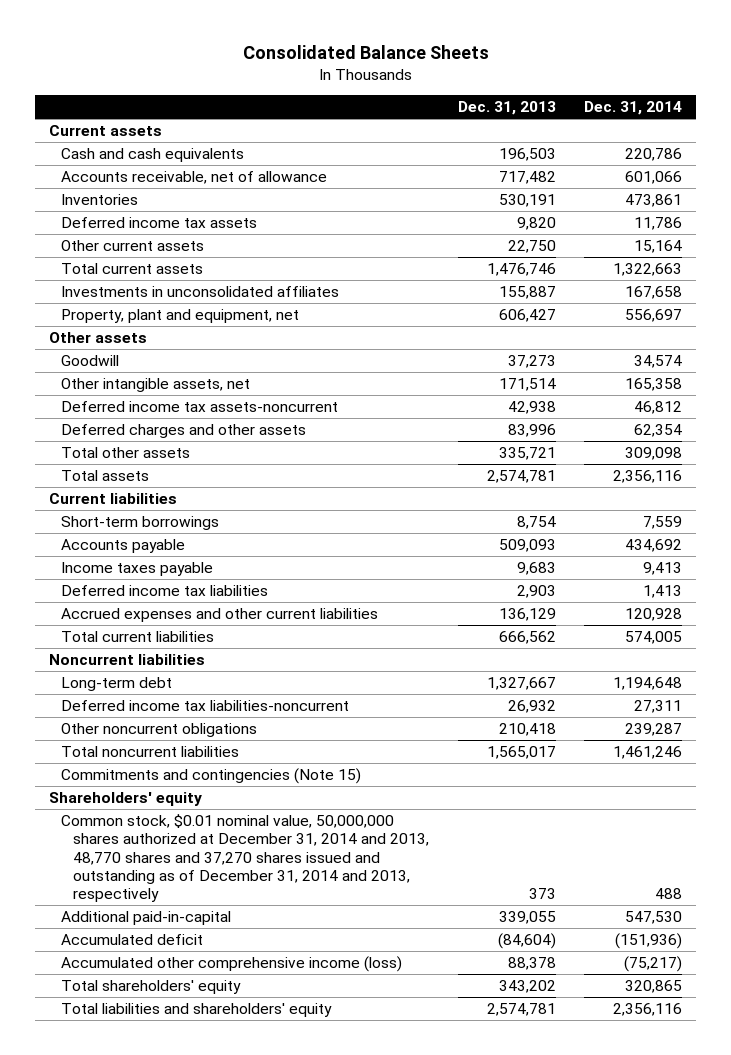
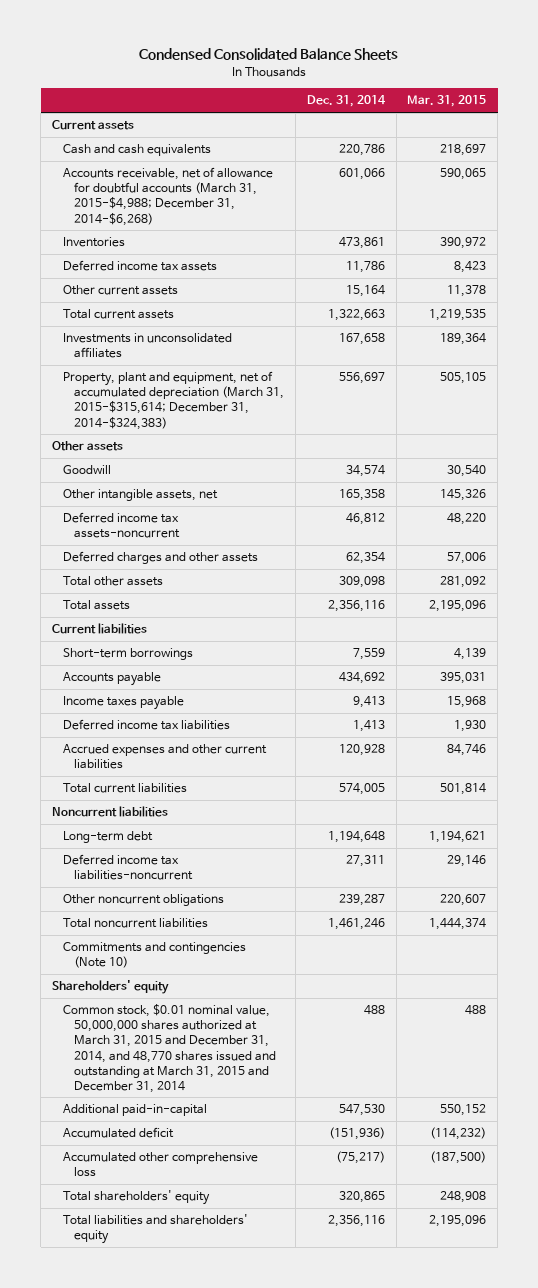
[242,45,489,60] Consolidated Balance Sheets -> [139,48,399,61] Condensed Consolidated Balance Sheets
[457,101,556,116] Dec. 31, 2013 -> none
none -> [407,95,487,108] Mar. 31, 2015
[61,170,328,184] Accounts receivable, net of allowance -> [62,167,273,226] Accounts receivable, net of allowance for doubtful accounts (March 31, 2015-$4,988; December 31, 2014-$6,268)
[61,308,300,323] Property, plant and equipment, net -> [62,371,284,430] Property, plant and equipment, net of accumulated depreciation (March 31, 2015-$315,614; December 31, 2014-$324,383)
[61,767,362,784] Commitments and contingencies (Note 15) -> [62,942,246,969] Commitments and contingencies (Note 10)
[61,813,430,903] Common stock, $0.01 nominal value, 50,000,000 shares authorized at December 31, 2014 and 2013, 48,770 shares and 37,270 shares issued and outstanding as of December 31, 2014 and 2013, respectively -> [62,1004,276,1093] Common stock, $0.01 nominal value, 50,000,000 shares authorized at March 31, 2015 and December 31, 2014, and 48,770 shares issued and outstanding at March 31, 2015 and December 31, 2014
[61,955,403,972] Accumulated other comprehensive income (loss) -> [62,1152,258,1178] Accumulated other comprehensive loss

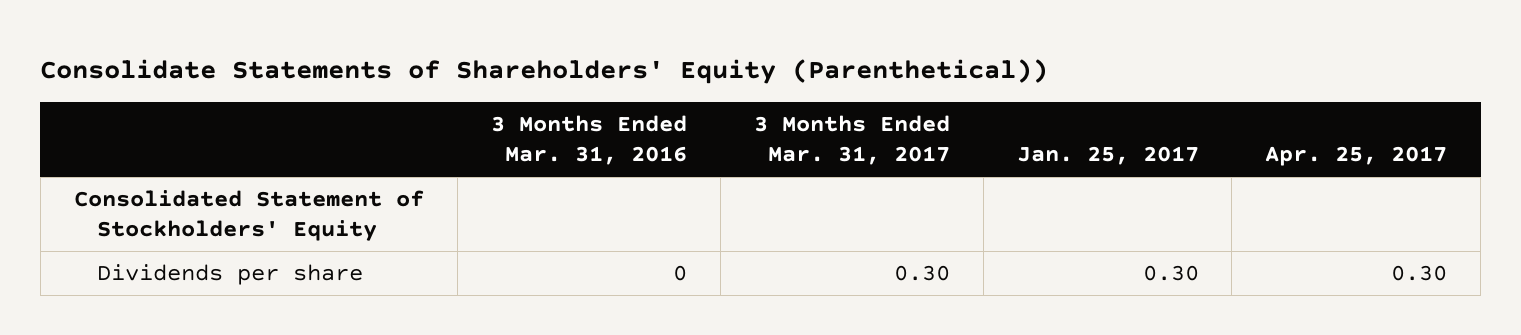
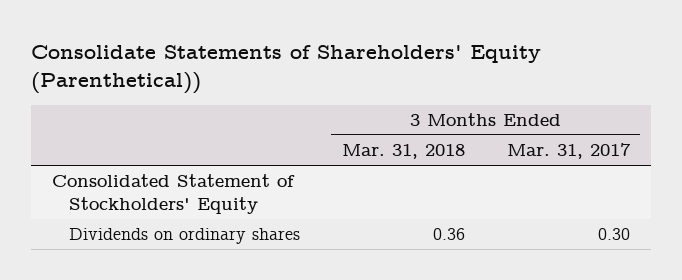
[490,115,687,166] 3 Months Ended Mar. 31, 2016 -> none
[1016,146,1199,166] Jan. 25, 2017 -> none
[1265,146,1448,167] Apr. 25, 2017 -> none
none -> [341,144,465,160] Mar. 31, 2018
[96,264,363,286] Dividends per share -> [68,228,300,245] Dividends on ordinary shares

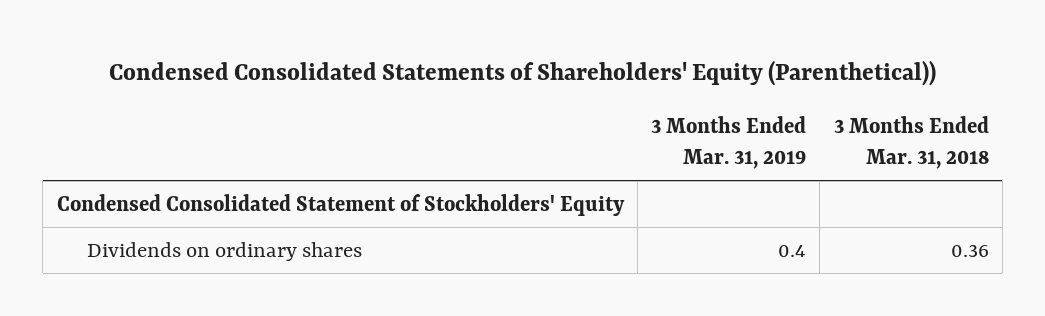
[31,44,542,94] Consolidate Statements of Shareholders' Equity (Parenthetical)) -> [108,59,936,86] Condensed Consolidated Statements of Shareholders' Equity (Parenthetical))
[506,143,631,160] Mar. 31, 2017 -> none
none -> [651,116,807,169] 3 Months Ended Mar. 31, 2019
[52,174,296,215] Consolidated Statement of Stockholders' Equity -> [56,193,625,216] Condensed Consolidated Statement of Stockholders' Equity

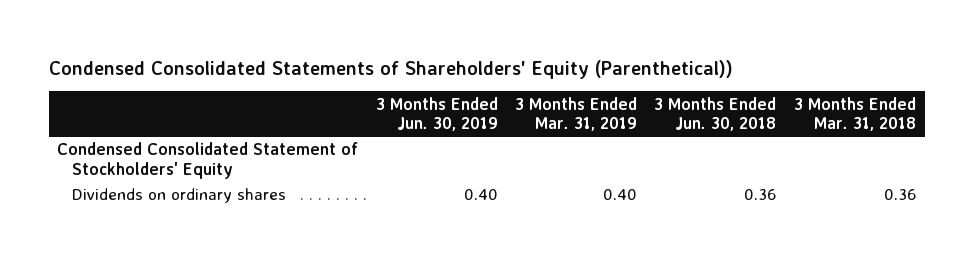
none -> [375,96,498,132] 3 Months Ended Jun. 30, 2019
none -> [654,96,777,132] 3 Months Ended Jun. 30, 2018
[778,244,807,257] 0.4 -> [603,189,638,201] 0.40

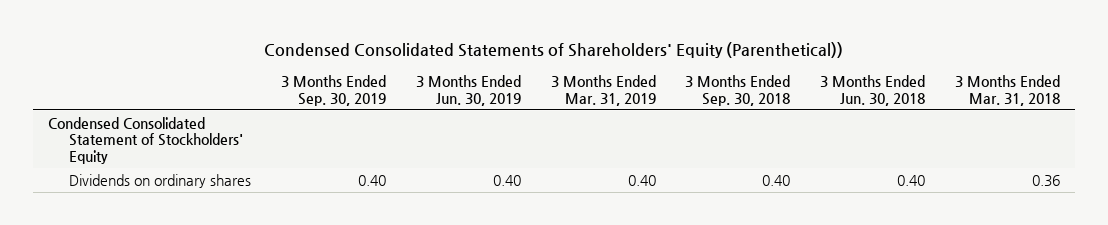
none -> [280,75,386,106] 3 Months Ended Sep. 30, 2019
none -> [685,75,791,106] 3 Months Ended Sep. 30, 2018
[744,189,777,201] 0.36 -> [897,174,926,186] 0.40

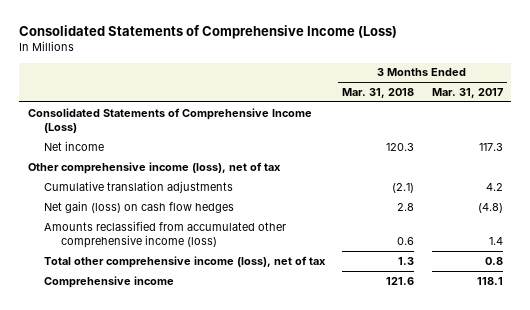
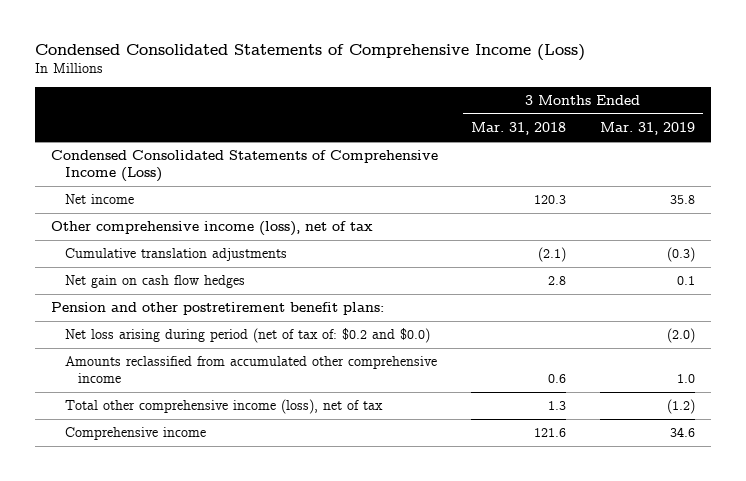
[19,25,398,40] Consolidated Statements of Comprehensive Income (Loss) -> [34,44,585,62] Condensed Consolidated Statements of Comprehensive Income (Loss)
[431,87,503,98] Mar. 31, 2017 -> none
none -> [599,122,695,136] Mar. 31, 2019
[27,107,312,134] Consolidated Statements of Comprehensive Income (Loss) -> [51,150,439,182] Condensed Consolidated Statements of Comprehensive Income (Loss)
[44,200,235,213] Net gain (loss) on cash flow hedges -> [64,275,245,289] Net gain on cash flow hedges
none -> [51,302,385,316] Pension and other postretirement benefit plans:
none -> [64,328,430,344] Net loss arising during period (net of tax of: $0.2 and $0.0)
[44,220,287,249] Amounts reclassified from accumulated other comprehensive income (loss) -> [64,356,437,383] Amounts reclassified from accumulated other comprehensive income

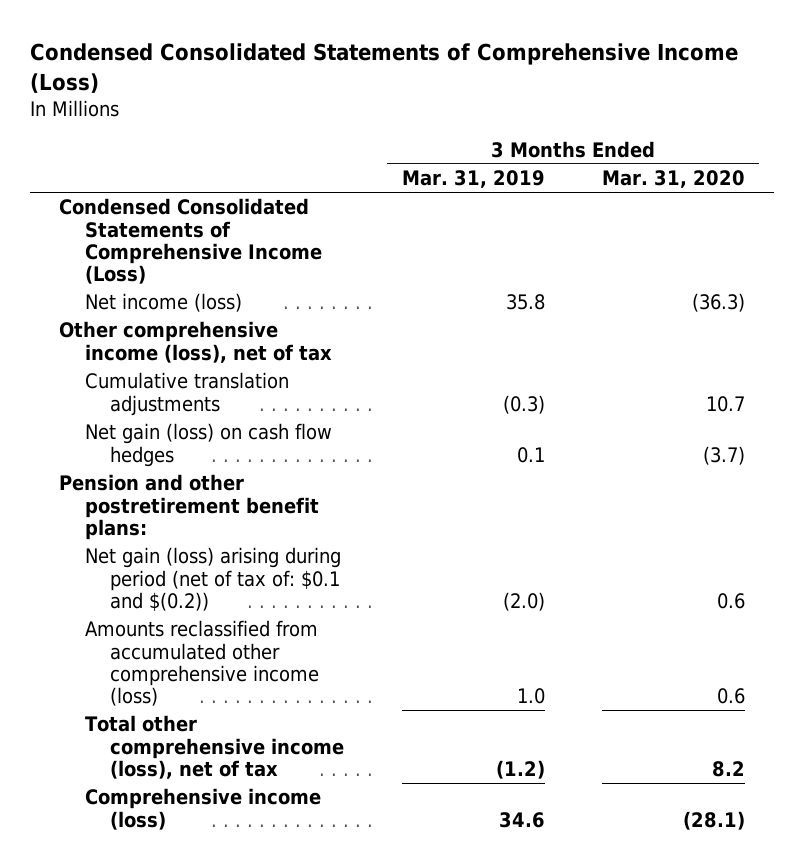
[471,122,567,136] Mar. 31, 2018 -> none
none -> [602,170,746,189] Mar. 31, 2020
[64,194,134,205] Net income -> [84,293,242,313] Net income (loss)
[64,275,245,289] Net gain on cash flow hedges -> [84,423,332,467] Net gain (loss) on cash flow hedges
[64,328,430,344] Net loss arising during period (net of tax of: $0.2 and $0.0) -> [84,547,341,611] Net gain (loss) arising during period (net of tax of: $0.1 and $(0.2))
[64,356,437,383] Amounts reclassified from accumulated other comprehensive income -> [84,620,320,707] Amounts reclassified from accumulated other comprehensive income (loss)
[64,427,206,441] Comprehensive income -> [84,788,321,830] Comprehensive income (loss)

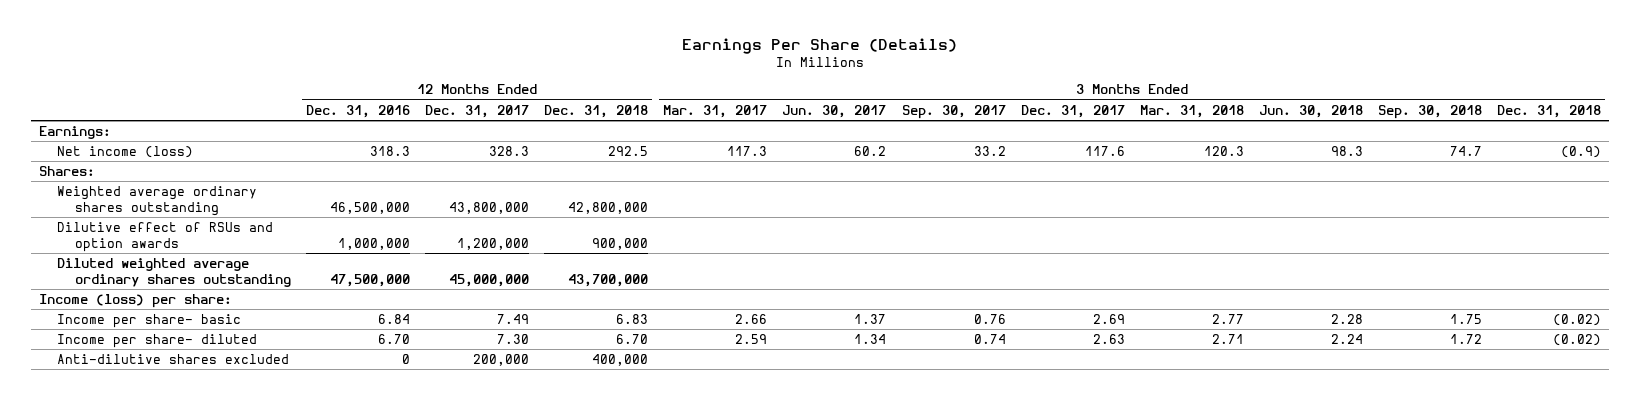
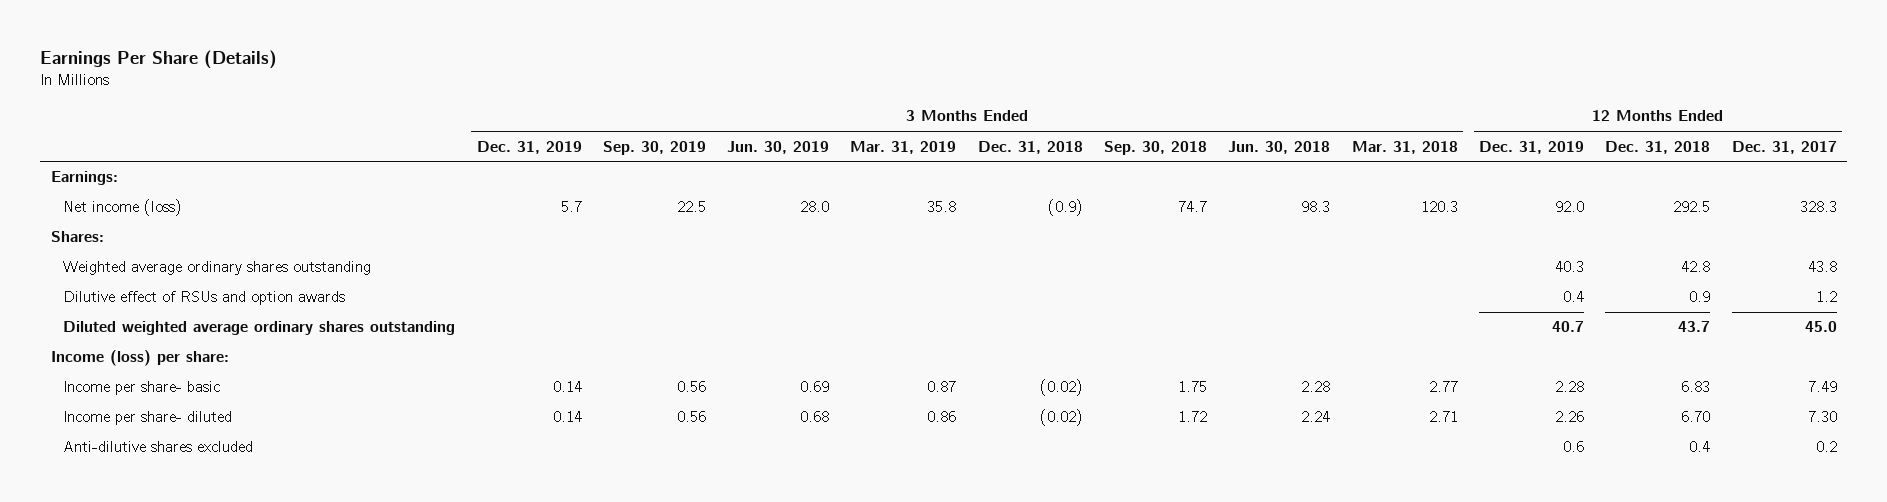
[305,104,410,118] Dec. 31, 2016 -> none
[663,104,768,118] Mar. 31, 2017 -> none
[782,104,887,118] Jun. 30, 2017 -> none
[901,104,1006,119] Sep. 30, 2017 -> none
[1020,104,1125,118] Dec. 31, 2017 -> none
none -> [476,140,582,154] Dec. 31, 2019
none -> [602,140,706,155] Sep. 30, 2019
none -> [727,140,830,154] Jun. 30, 2019
none -> [850,140,957,154] Mar. 31, 2019
none -> [1478,140,1584,154] Dec. 31, 2019
[448,201,529,214] 43,800,000 -> [1807,261,1837,273] 43.8
[568,201,649,214] 42,800,000 -> [1681,261,1711,273] 42.8
[456,237,529,250] 1,200,000 -> [1815,291,1837,303] 1.2
[592,237,649,250] 900,000 -> [1689,291,1711,303] 0.9
[448,273,529,287] 45,000,000 -> [1804,321,1837,333] 45.0
[568,273,649,287] 43,700,000 -> [1678,321,1711,333] 43.7
[472,353,529,366] 200,000 -> [1815,441,1837,453] 0.2
[592,353,649,366] 400,000 -> [1689,441,1711,453] 0.4

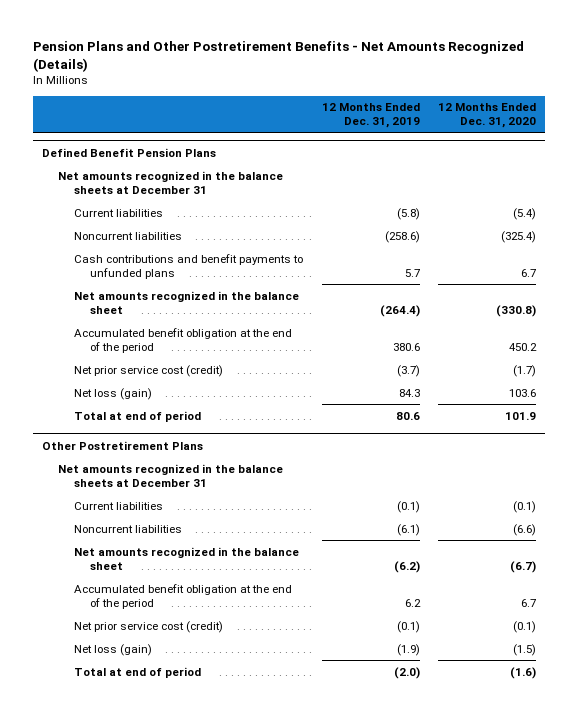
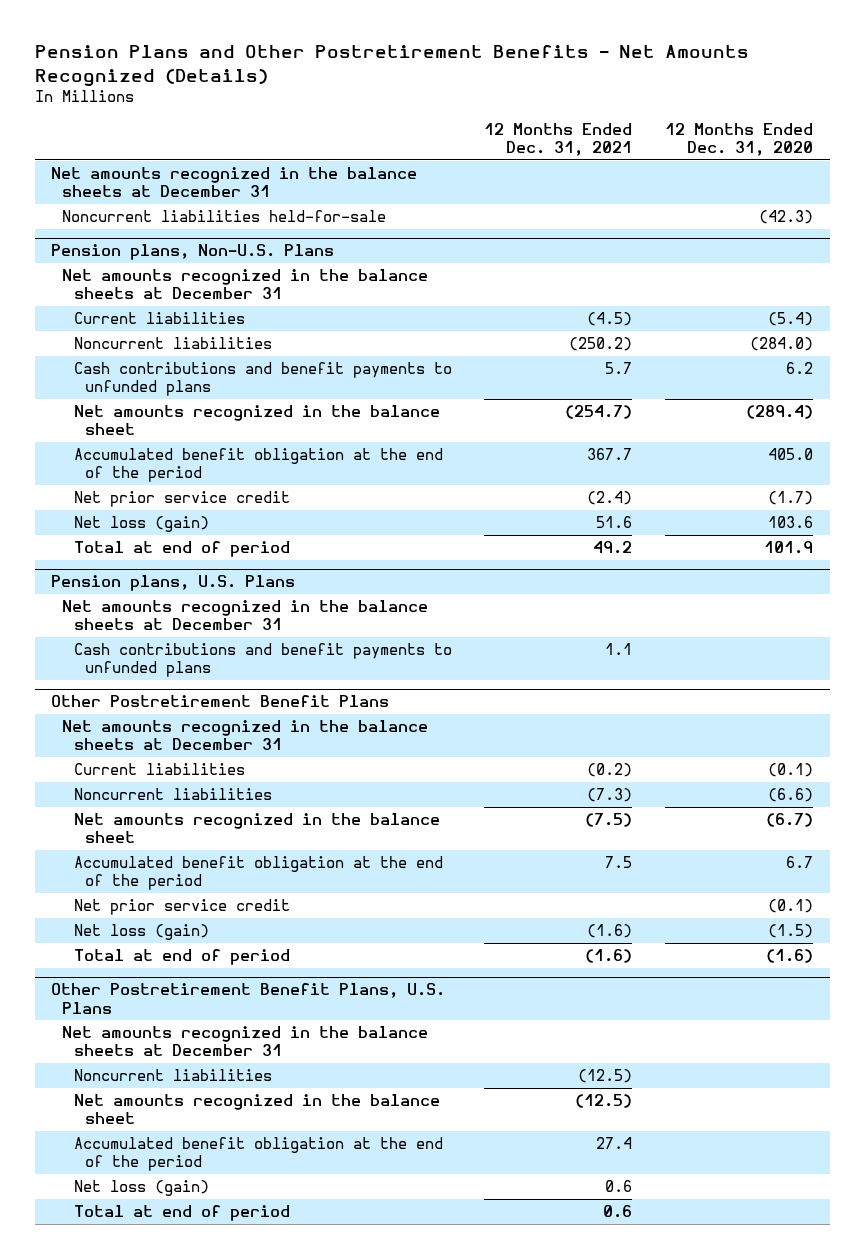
[321,103,420,129] 12 Months Ended Dec. 31, 2019 -> none
none -> [484,122,633,157] 12 Months Ended Dec. 31, 2021
[41,147,216,157] Defined Benefit Pension Plans -> none
none -> [62,210,387,223] Noncurrent liabilities held-for-sale
none -> [51,244,335,261] Pension plans, Non-U.S. Plans
none -> [62,269,429,300] Net amounts recognized in the balance sheets at December 31
[501,230,537,243] (325.4) -> [750,337,814,352] (284.0)
[521,268,537,277] 6.7 -> [786,362,814,375] 6.2
[496,304,537,317] (330.8) -> [746,405,814,420] (289.4)
[509,342,538,351] 450.2 -> [768,448,814,461] 405.0
[74,364,224,377] Net prior service cost (credit) -> [73,491,290,508] Net prior service credit
[41,440,203,450] Other Postretirement Plans -> none
none -> [51,575,296,592] Pension plans, U.S. Plans
none -> [73,643,452,678] Cash contributions and benefit payments to unfunded plans
none -> [51,695,390,708] Other Postretirement Benefit Plans
none -> [62,720,429,751] Net amounts recognized in the balance sheets at December 31
[74,620,224,633] Net prior service cost (credit) -> [73,899,290,916] Net prior service credit
none -> [51,983,446,1014] Other Postretirement Benefit Plans, U.S. Plans
none -> [62,1026,429,1057] Net amounts recognized in the balance sheets at December 31
none -> [73,1069,272,1082] Noncurrent liabilities
none -> [73,1094,440,1125] Net amounts recognized in the balance sheet
none -> [73,1137,443,1172] Accumulated benefit obligation at the end of the period
none -> [73,1180,209,1197] Net loss (gain)
none -> [73,1205,290,1222] Total at end of period

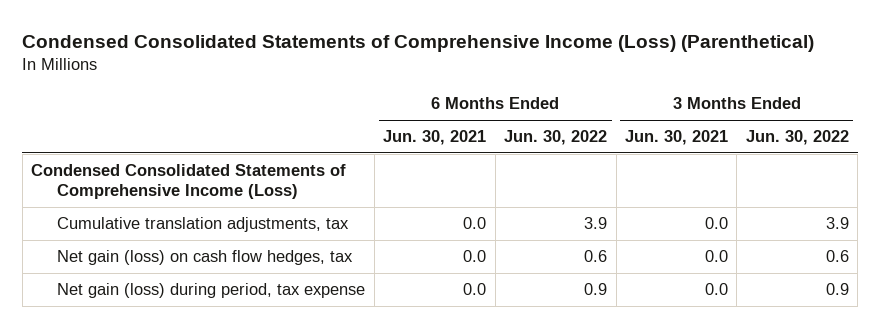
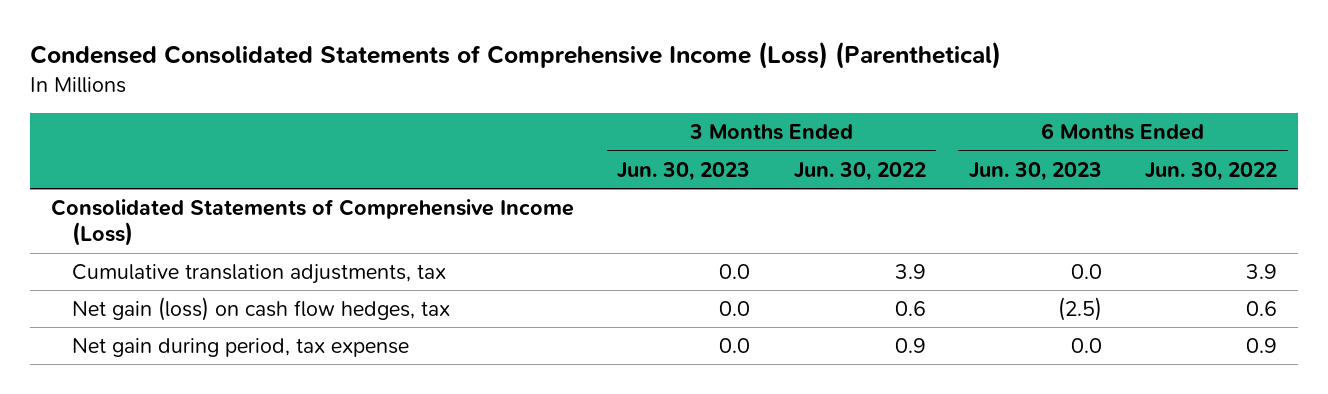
[383,130,487,146] Jun. 30, 2021 -> none
[624,130,728,146] Jun. 30, 2021 -> none
none -> [617,161,751,181] Jun. 30, 2023
none -> [968,161,1102,181] Jun. 30, 2023
[31,164,347,199] Condensed Consolidated Statements of Comprehensive Income (Loss) -> [51,199,575,247] Consolidated Statements of Comprehensive Income (Loss)
[57,283,366,299] Net gain (loss) during period, tax expense -> [71,338,409,358] Net gain during period, tax expense

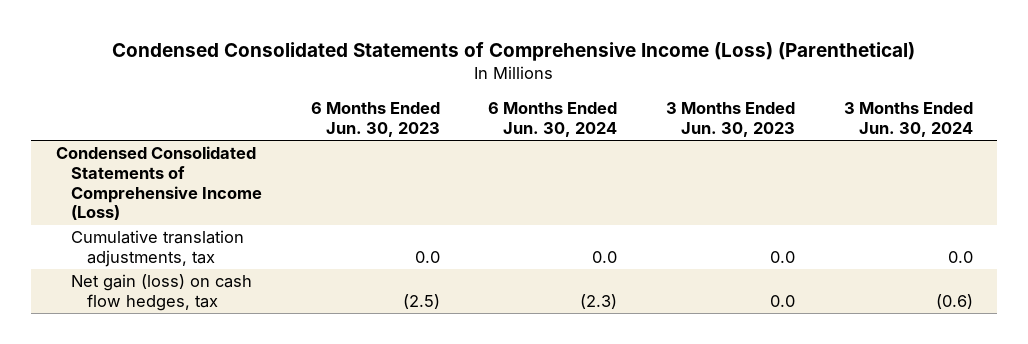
[793,161,926,181] Jun. 30, 2022 -> none
[1144,161,1277,181] Jun. 30, 2022 -> none
none -> [488,102,618,138] 6 Months Ended Jun. 30, 2024
none -> [843,102,973,138] 3 Months Ended Jun. 30, 2024
[51,199,575,247] Consolidated Statements of Comprehensive Income (Loss) -> [55,146,263,221] Condensed Consolidated Statements of Comprehensive Income (Loss)
[71,338,409,358] Net gain during period, tax expense -> none

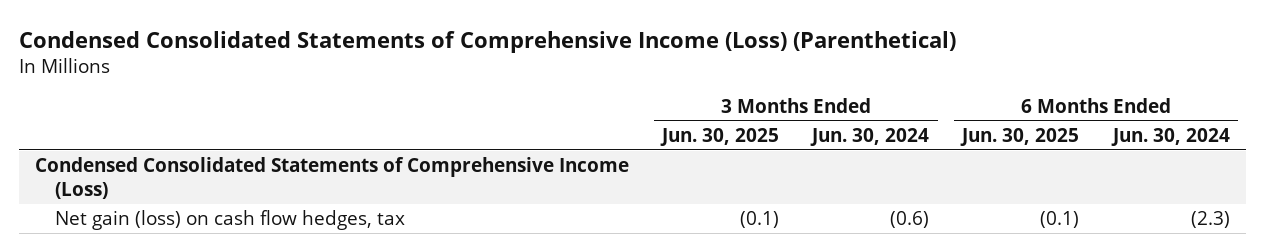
[310,102,440,138] 6 Months Ended Jun. 30, 2023 -> none
[665,102,795,138] 3 Months Ended Jun. 30, 2023 -> none
none -> [660,127,780,146] Jun. 30, 2025
none -> [960,127,1080,146] Jun. 30, 2025
[71,230,245,268] Cumulative translation adjustments, tax -> none

